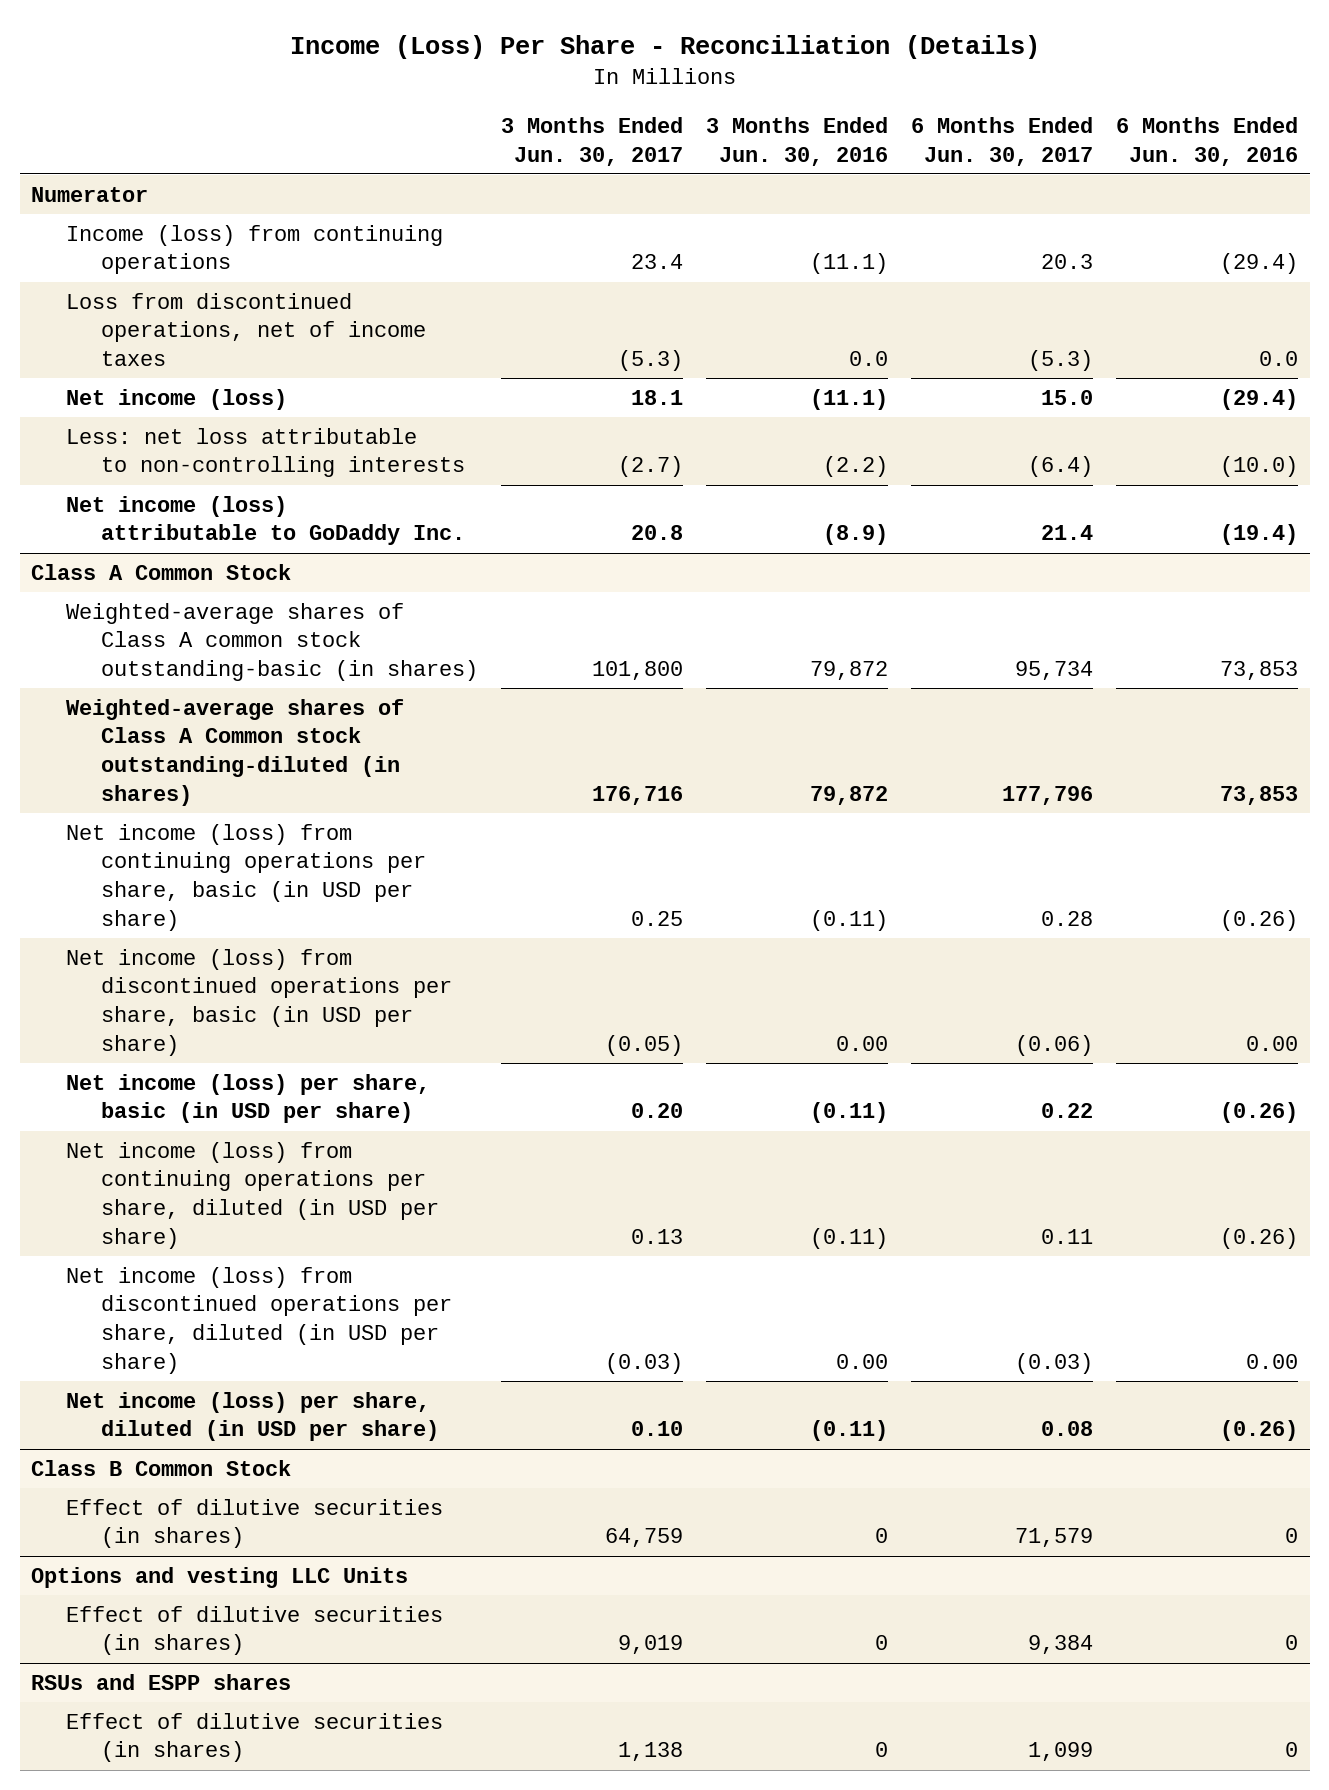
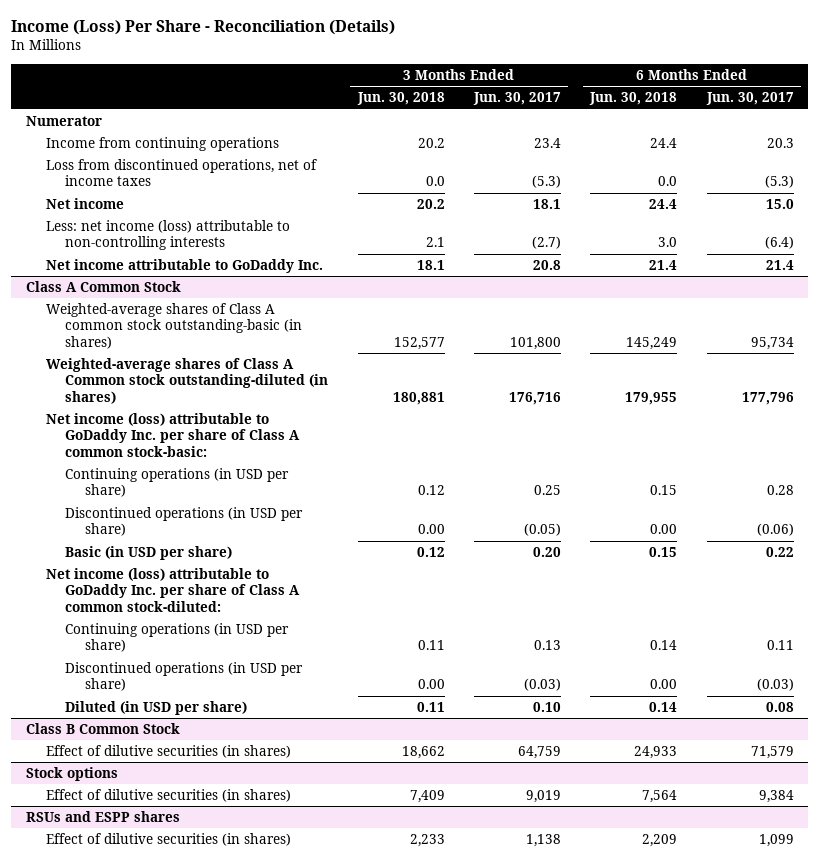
[705,116,888,166] 3 Months Ended Jun. 30, 2016 -> none
[1116,116,1299,166] 6 Months Ended Jun. 30, 2016 -> none
none -> [356,92,445,106] Jun. 30, 2018
none -> [589,92,678,106] Jun. 30, 2018
[65,224,443,275] Income (loss) from continuing operations -> [45,137,279,152] Income from continuing operations
[65,388,287,410] Net income (loss) -> [45,198,124,210] Net income
[65,427,465,478] Less: net loss attributable to non-controlling interests -> [45,220,290,251] Less: net income (loss) attributable to non-controlling interests
[65,495,465,546] Net income (loss) attributable to GoDaddy Inc. -> [45,259,323,274] Net income attributable to GoDaddy Inc.
none -> [45,413,301,457] Net income (loss) attributable to GoDaddy Inc. per share of Class A common stock-basic:
[65,823,426,931] Net income (loss) from continuing operations per share, basic (in USD per share) -> [65,468,290,498] Continuing operations (in USD per share)
[65,948,452,1056] Net income (loss) from discontinued operations per share, basic (in USD per share) -> [65,507,304,537] Discontinued operations (in USD per share)
[65,1073,430,1124] Net income (loss) per share, basic (in USD per share) -> [65,546,233,561] Basic (in USD per share)
none -> [45,568,301,612] Net income (loss) attributable to GoDaddy Inc. per share of Class A common stock-diluted:
[65,1141,439,1249] Net income (loss) from continuing operations per share, diluted (in USD per share) -> [65,623,290,653] Continuing operations (in USD per share)
[65,1266,452,1374] Net income (loss) from discontinued operations per share, diluted (in USD per share) -> [65,662,304,692] Discontinued operations (in USD per share)
[65,1391,439,1442] Net income (loss) per share, diluted (in USD per share) -> [65,701,248,716] Diluted (in USD per share)
[31,1566,409,1588] Options and vesting LLC Units -> none
none -> [25,767,118,782] Stock options

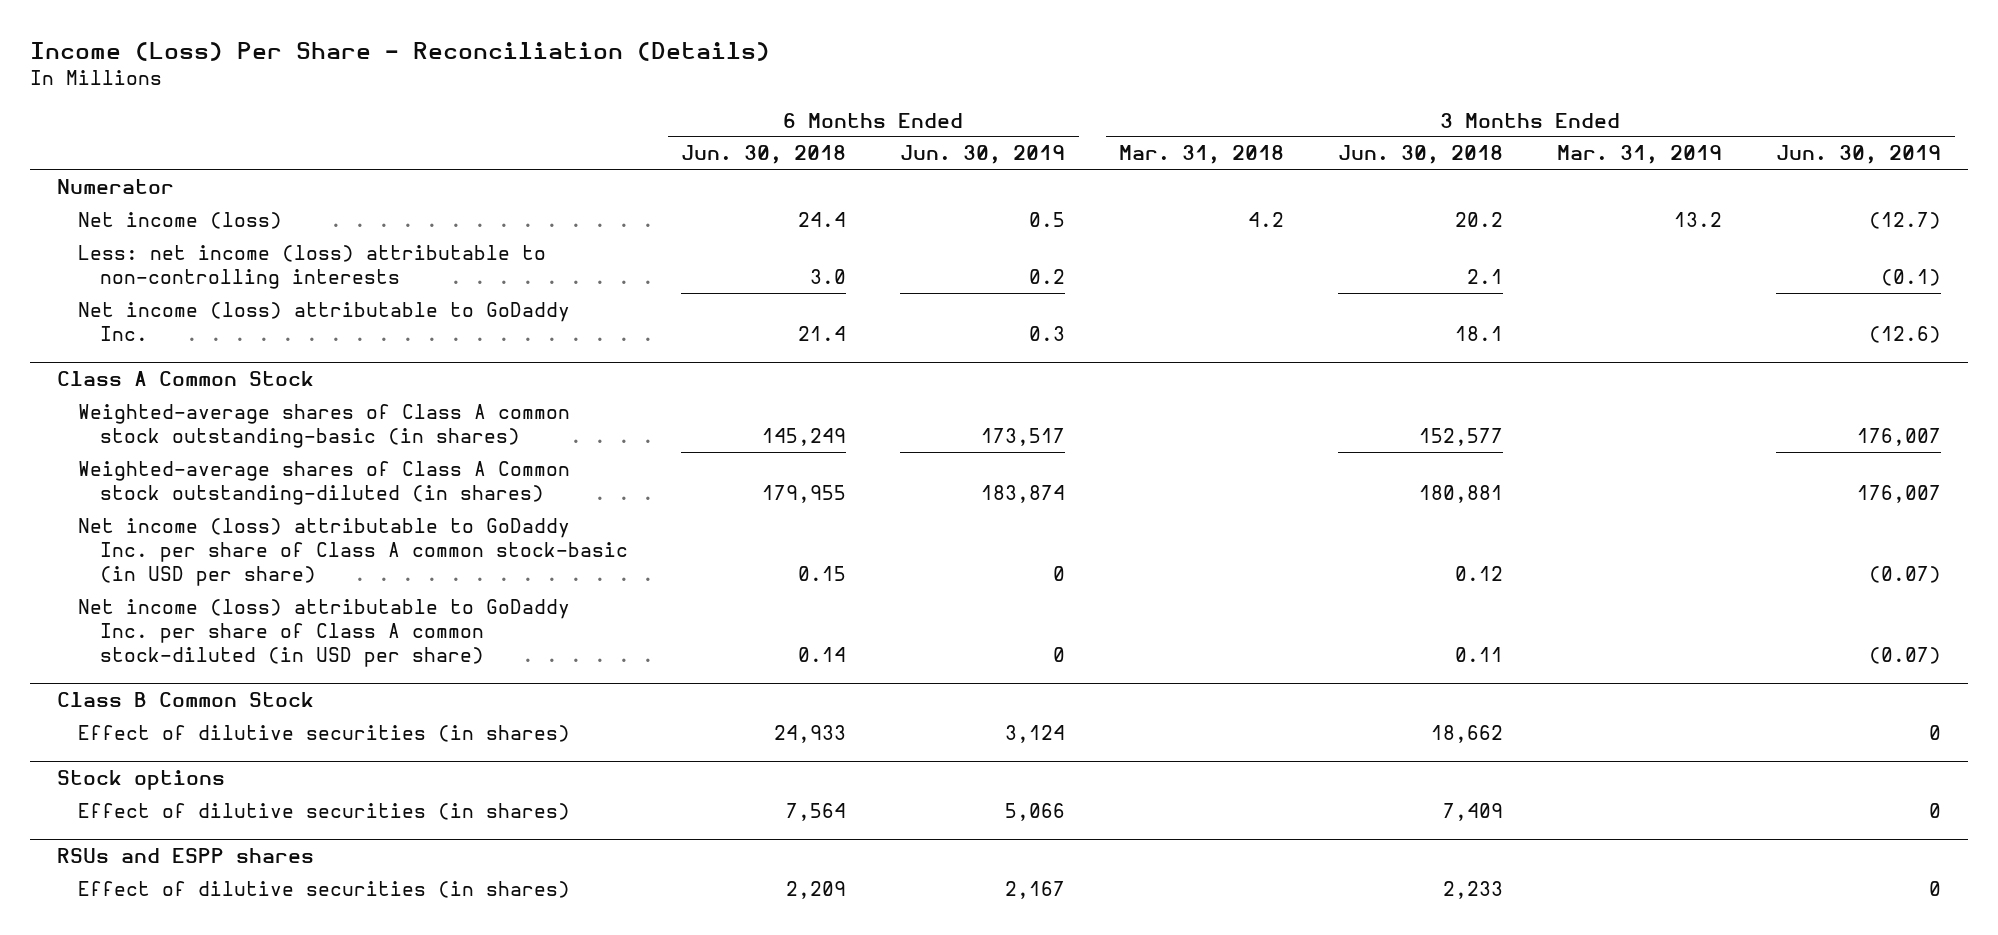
[473,92,562,106] Jun. 30, 2017 -> none
[705,92,794,106] Jun. 30, 2017 -> none
none -> [900,145,1066,165] Jun. 30, 2019
none -> [1119,145,1285,165] Mar. 31, 2018
none -> [1557,145,1723,165] Mar. 31, 2019
none -> [1776,145,1942,165] Jun. 30, 2019
[45,137,279,152] Income from continuing operations -> none
[45,159,317,187] Loss from discontinued operations, net of income taxes -> none
[45,198,124,210] Net income -> [78,211,283,229] Net income (loss)
[45,259,323,274] Net income attributable to GoDaddy Inc. -> [78,301,571,341] Net income (loss) attributable to GoDaddy Inc.
[45,413,301,457] Net income (loss) attributable to GoDaddy Inc. per share of Class A common stock-basic: -> none
[65,468,290,498] Continuing operations (in USD per share) -> none
[65,507,304,537] Discontinued operations (in USD per share) -> none
[45,568,301,612] Net income (loss) attributable to GoDaddy Inc. per share of Class A common stock-diluted: -> none
[65,623,290,653] Continuing operations (in USD per share) -> none
[65,662,304,692] Discontinued operations (in USD per share) -> none
[65,546,233,561] Basic (in USD per share) -> [78,517,628,586] Net income (loss) attributable to GoDaddy Inc. per share of Class A common stock-basic (in USD per share)
[65,701,248,716] Diluted (in USD per share) -> [78,598,571,667] Net income (loss) attributable to GoDaddy Inc. per share of Class A common stock-diluted (in USD per share)

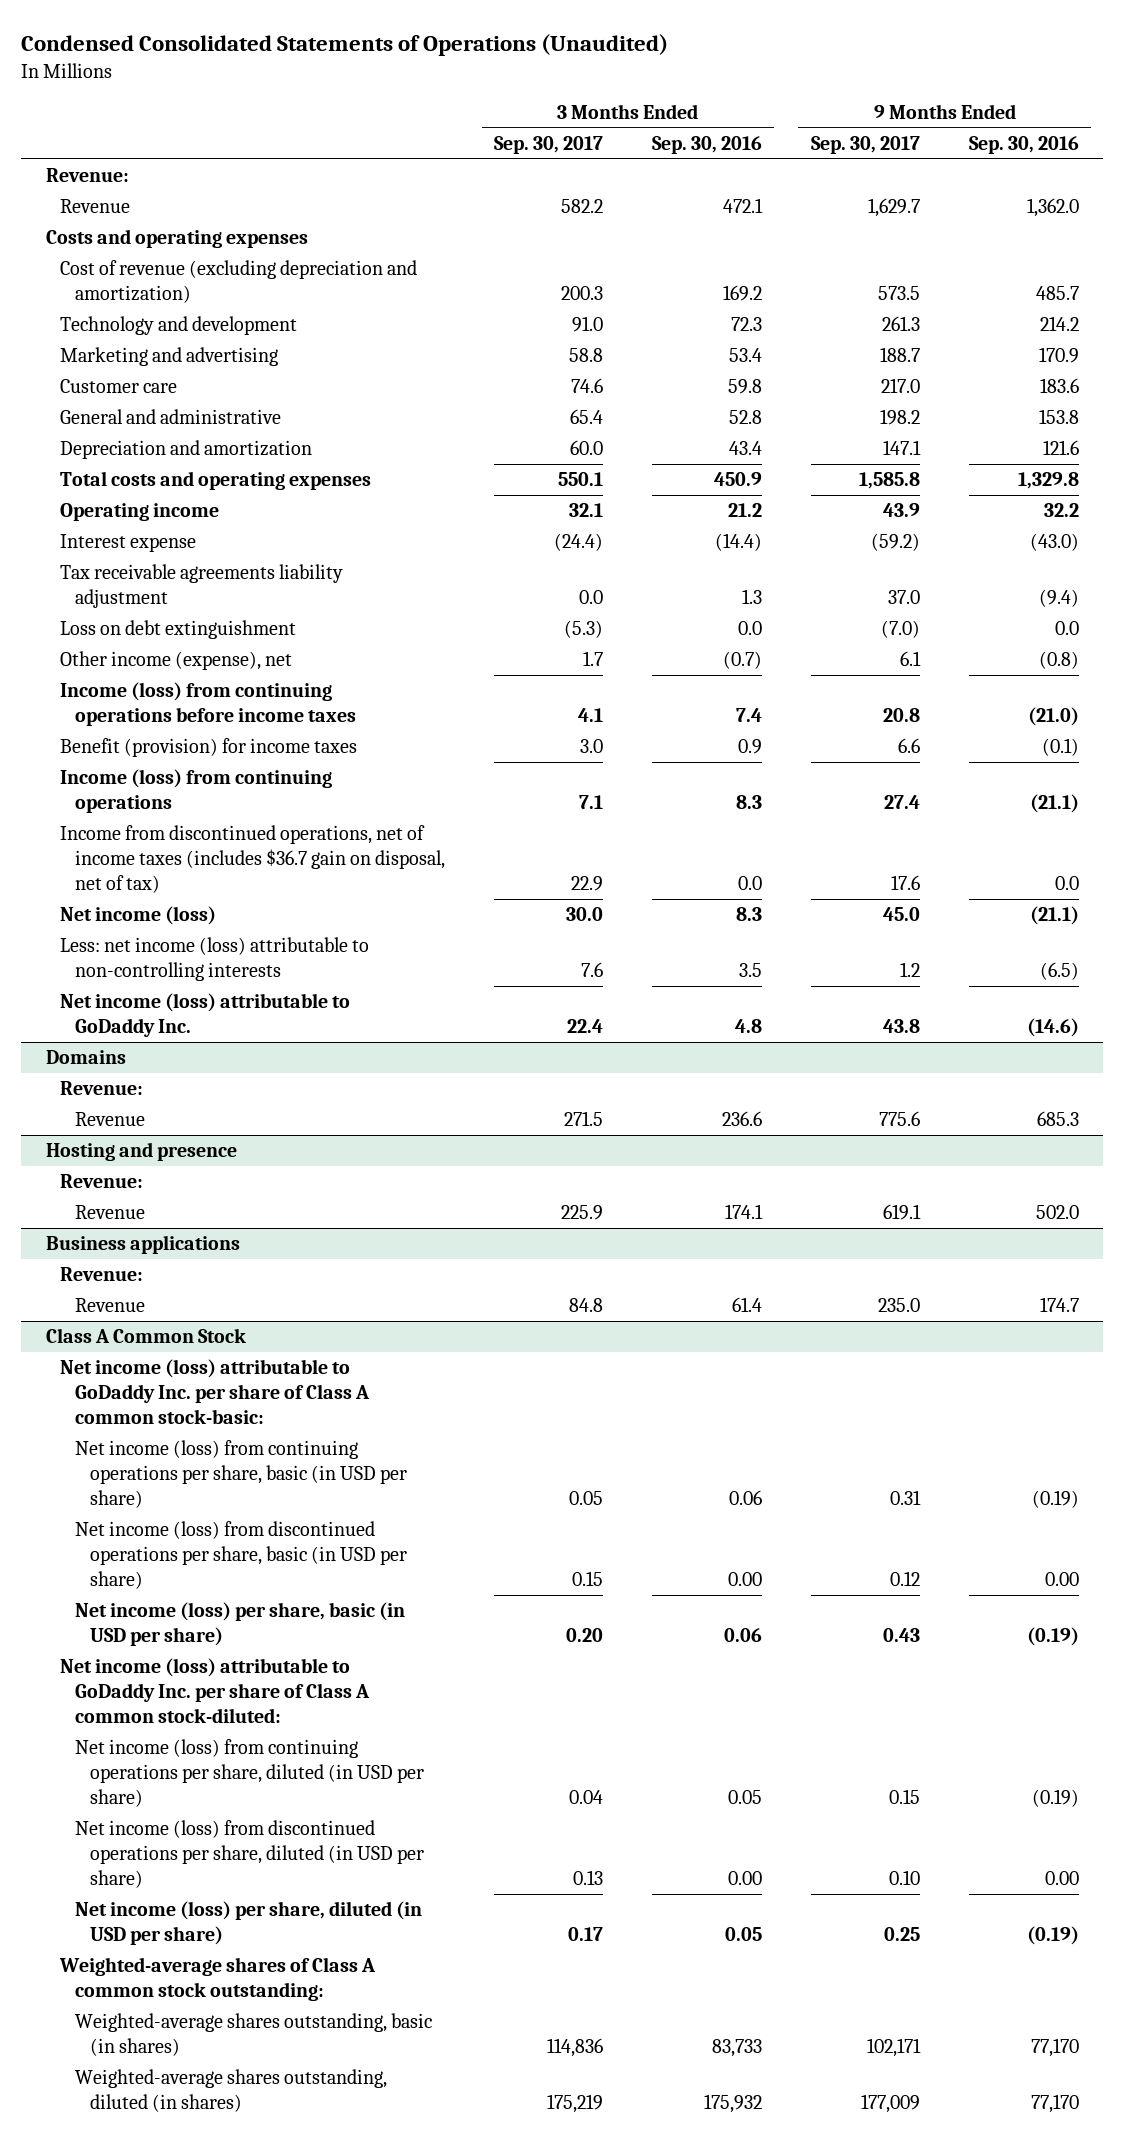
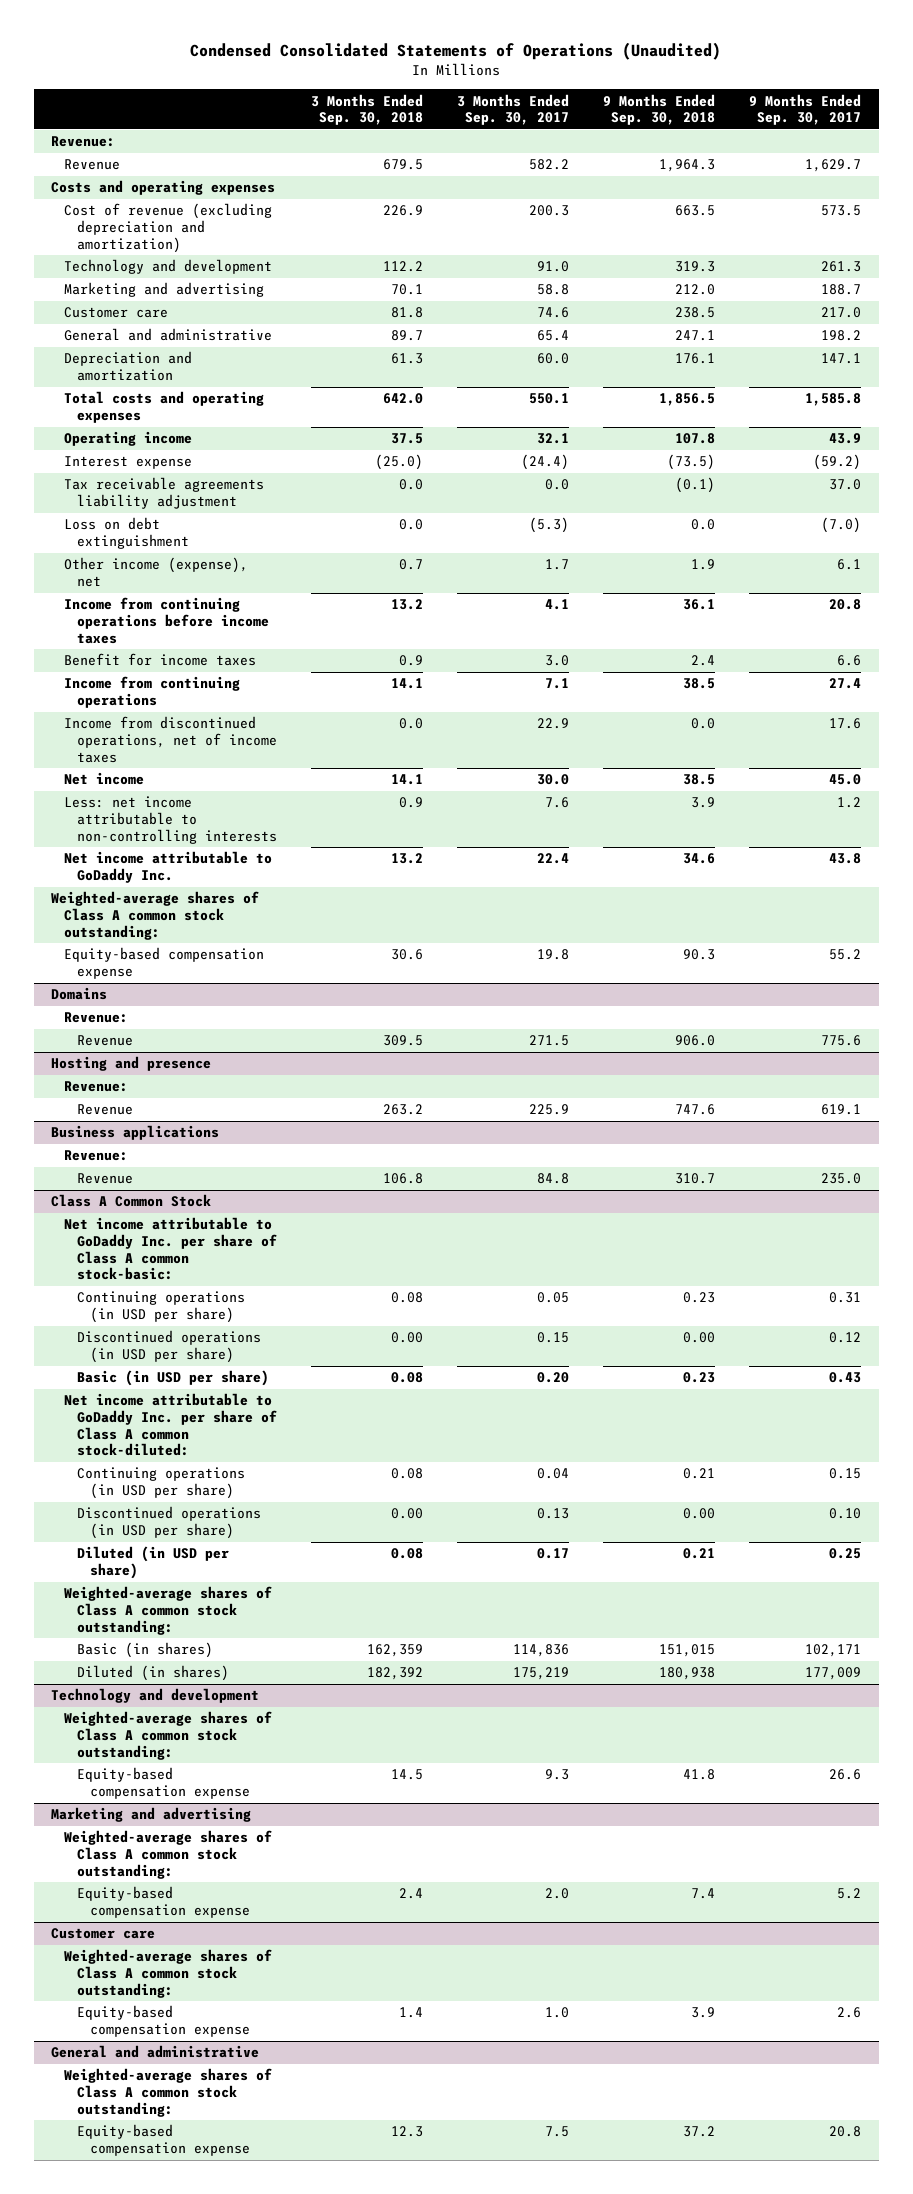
[651,135,762,154] Sep. 30, 2016 -> none
[968,135,1079,154] Sep. 30, 2016 -> none
none -> [311,93,424,126] 3 Months Ended Sep. 30, 2018
none -> [603,93,716,126] 9 Months Ended Sep. 30, 2018
[60,681,356,727] Income (loss) from continuing operations before income taxes -> [64,597,270,644] Income from continuing operations before income taxes
[60,737,358,757] Benefit (provision) for income taxes -> [64,653,257,667] Benefit for income taxes
[60,768,333,814] Income (loss) from continuing operations -> [64,676,241,709] Income from continuing operations
[60,824,445,894] Income from discontinued operations, net of income taxes (includes $36.7 gain on disposal, net of tax) -> [64,716,278,763] Income from discontinued operations, net of income taxes
[60,905,217,925] Net income (loss) -> [64,772,145,786] Net income
[60,936,370,982] Less: net income (loss) attributable to non-controlling interests -> [64,796,278,844] Less: net income attributable to non-controlling interests
[60,992,351,1038] Net income (loss) attributable to GoDaddy Inc. -> [64,851,273,884] Net income attributable to GoDaddy Inc.
none -> [51,891,260,940] Weighted-average shares of Class A common stock outstanding:
none -> [64,947,265,980] Equity-based compensation expense
[60,1358,370,1425] Net income (loss) attributable to GoDaddy Inc. per share of Class A common stock-basic: -> [64,1217,278,1281] Net income attributable to GoDaddy Inc. per share of Class A common stock-basic:
[74,1439,407,1509] Net income (loss) from continuing operations per share, basic (in USD per share) -> [77,1291,246,1324] Continuing operations (in USD per share)
[74,1520,407,1590] Net income (loss) from discontinued operations per share, basic (in USD per share) -> [77,1330,262,1364] Discontinued operations (in USD per share)
[74,1601,405,1647] Net income (loss) per share, basic (in USD per share) -> [77,1370,270,1387] Basic (in USD per share)
[60,1657,370,1724] Net income (loss) attributable to GoDaddy Inc. per share of Class A common stock-diluted: -> [64,1393,278,1457] Net income attributable to GoDaddy Inc. per share of Class A common stock-diluted:
[74,1738,424,1808] Net income (loss) from continuing operations per share, diluted (in USD per share) -> [77,1467,246,1500] Continuing operations (in USD per share)
[74,1819,424,1889] Net income (loss) from discontinued operations per share, diluted (in USD per share) -> [77,1506,262,1540] Discontinued operations (in USD per share)
[74,1900,422,1946] Net income (loss) per share, diluted (in USD per share) -> [77,1546,230,1580] Diluted (in USD per share)
[74,2012,432,2057] Weighted-average shares outstanding, basic (in shares) -> [77,1642,214,1659] Basic (in shares)
[74,2068,387,2113] Weighted-average shares outstanding, diluted (in shares) -> [77,1665,230,1682] Diluted (in shares)
none -> [51,1688,260,1704] Technology and development
none -> [64,1711,273,1760] Weighted-average shares of Class A common stock outstanding:
none -> [77,1767,251,1800] Equity-based compensation expense
none -> [51,1807,252,1823] Marketing and advertising
none -> [64,1830,273,1879] Weighted-average shares of Class A common stock outstanding:
none -> [77,1886,251,1919] Equity-based compensation expense
none -> [51,1928,156,1940] Customer care
none -> [64,1949,273,1998] Weighted-average shares of Class A common stock outstanding:
none -> [77,2005,251,2038] Equity-based compensation expense
none -> [51,2045,260,2059] General and administrative
none -> [64,2068,273,2117] Weighted-average shares of Class A common stock outstanding:
none -> [77,2124,251,2157] Equity-based compensation expense

